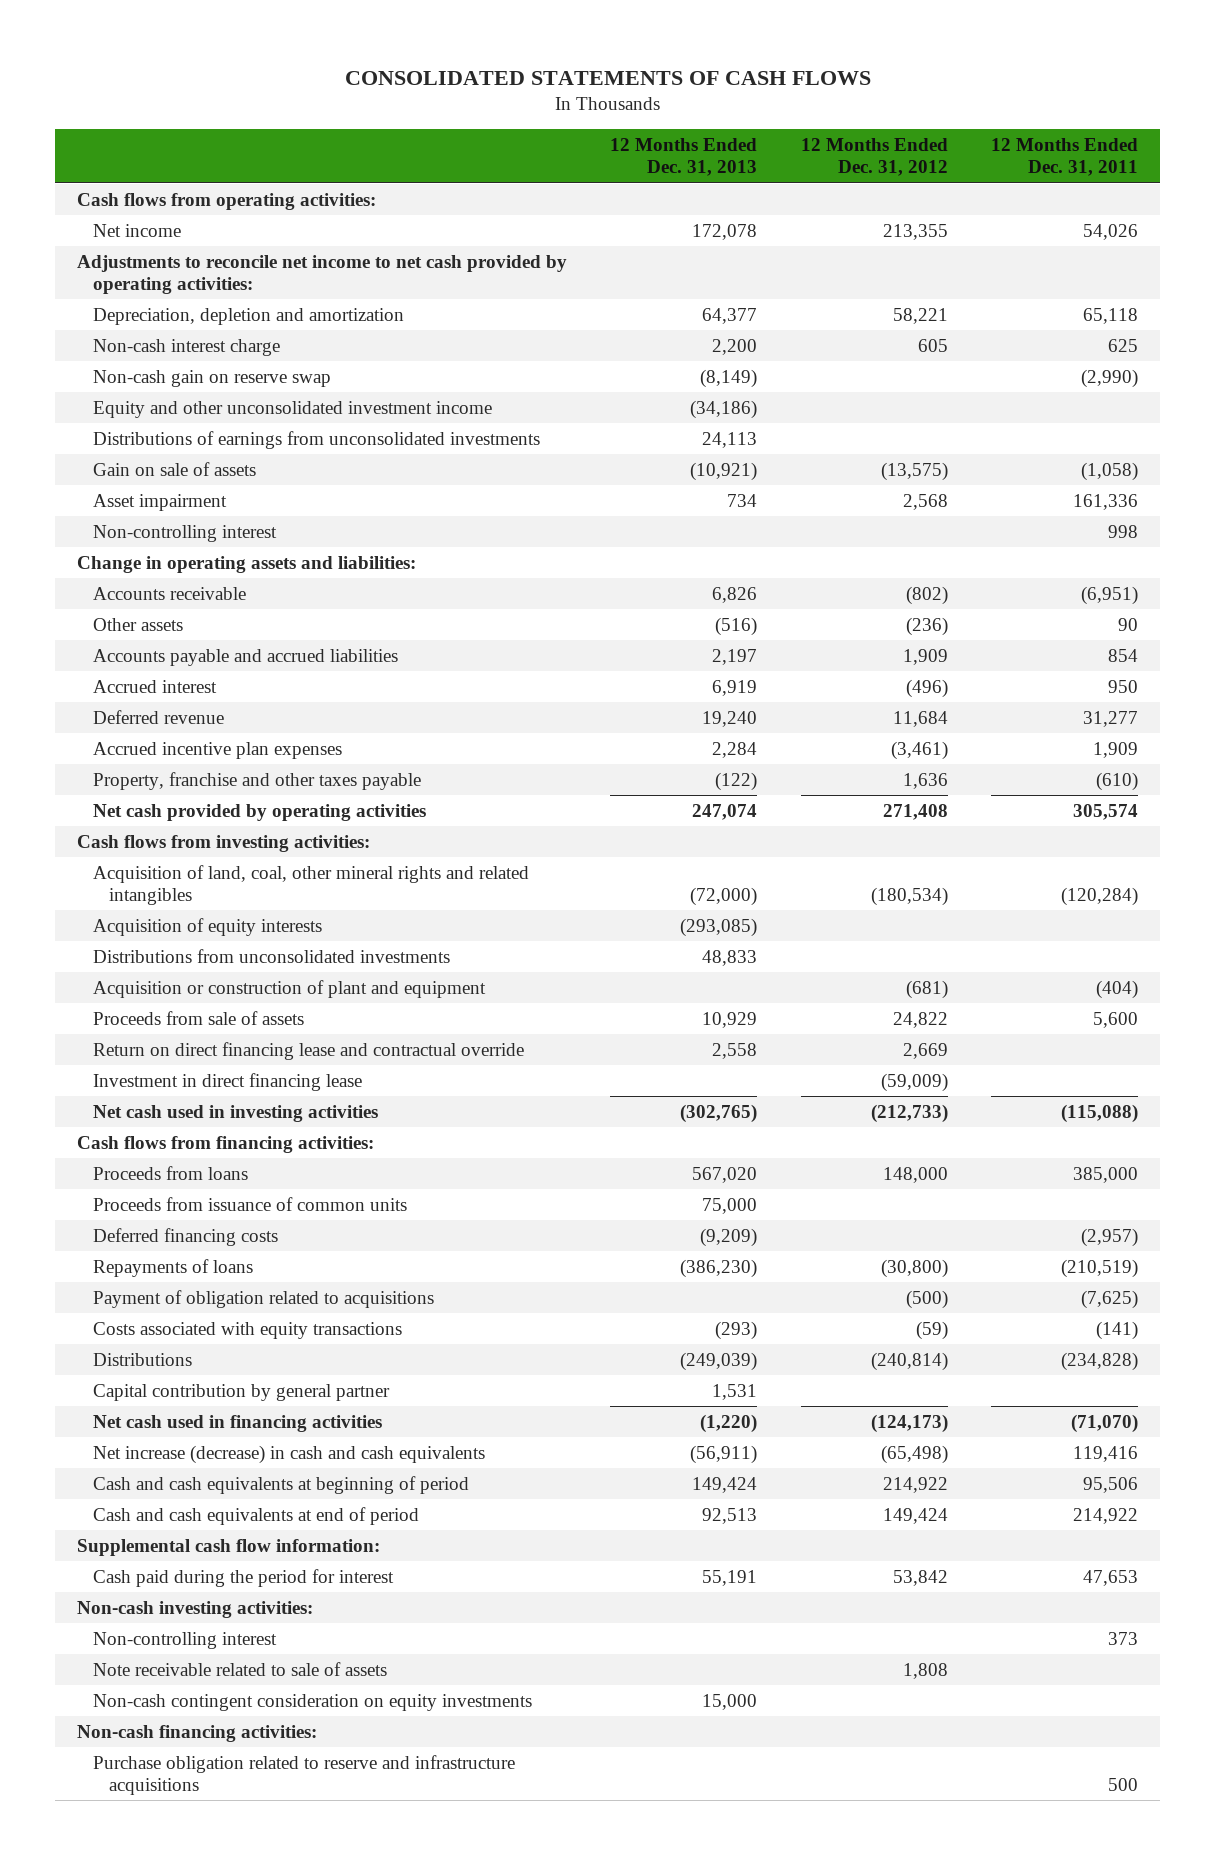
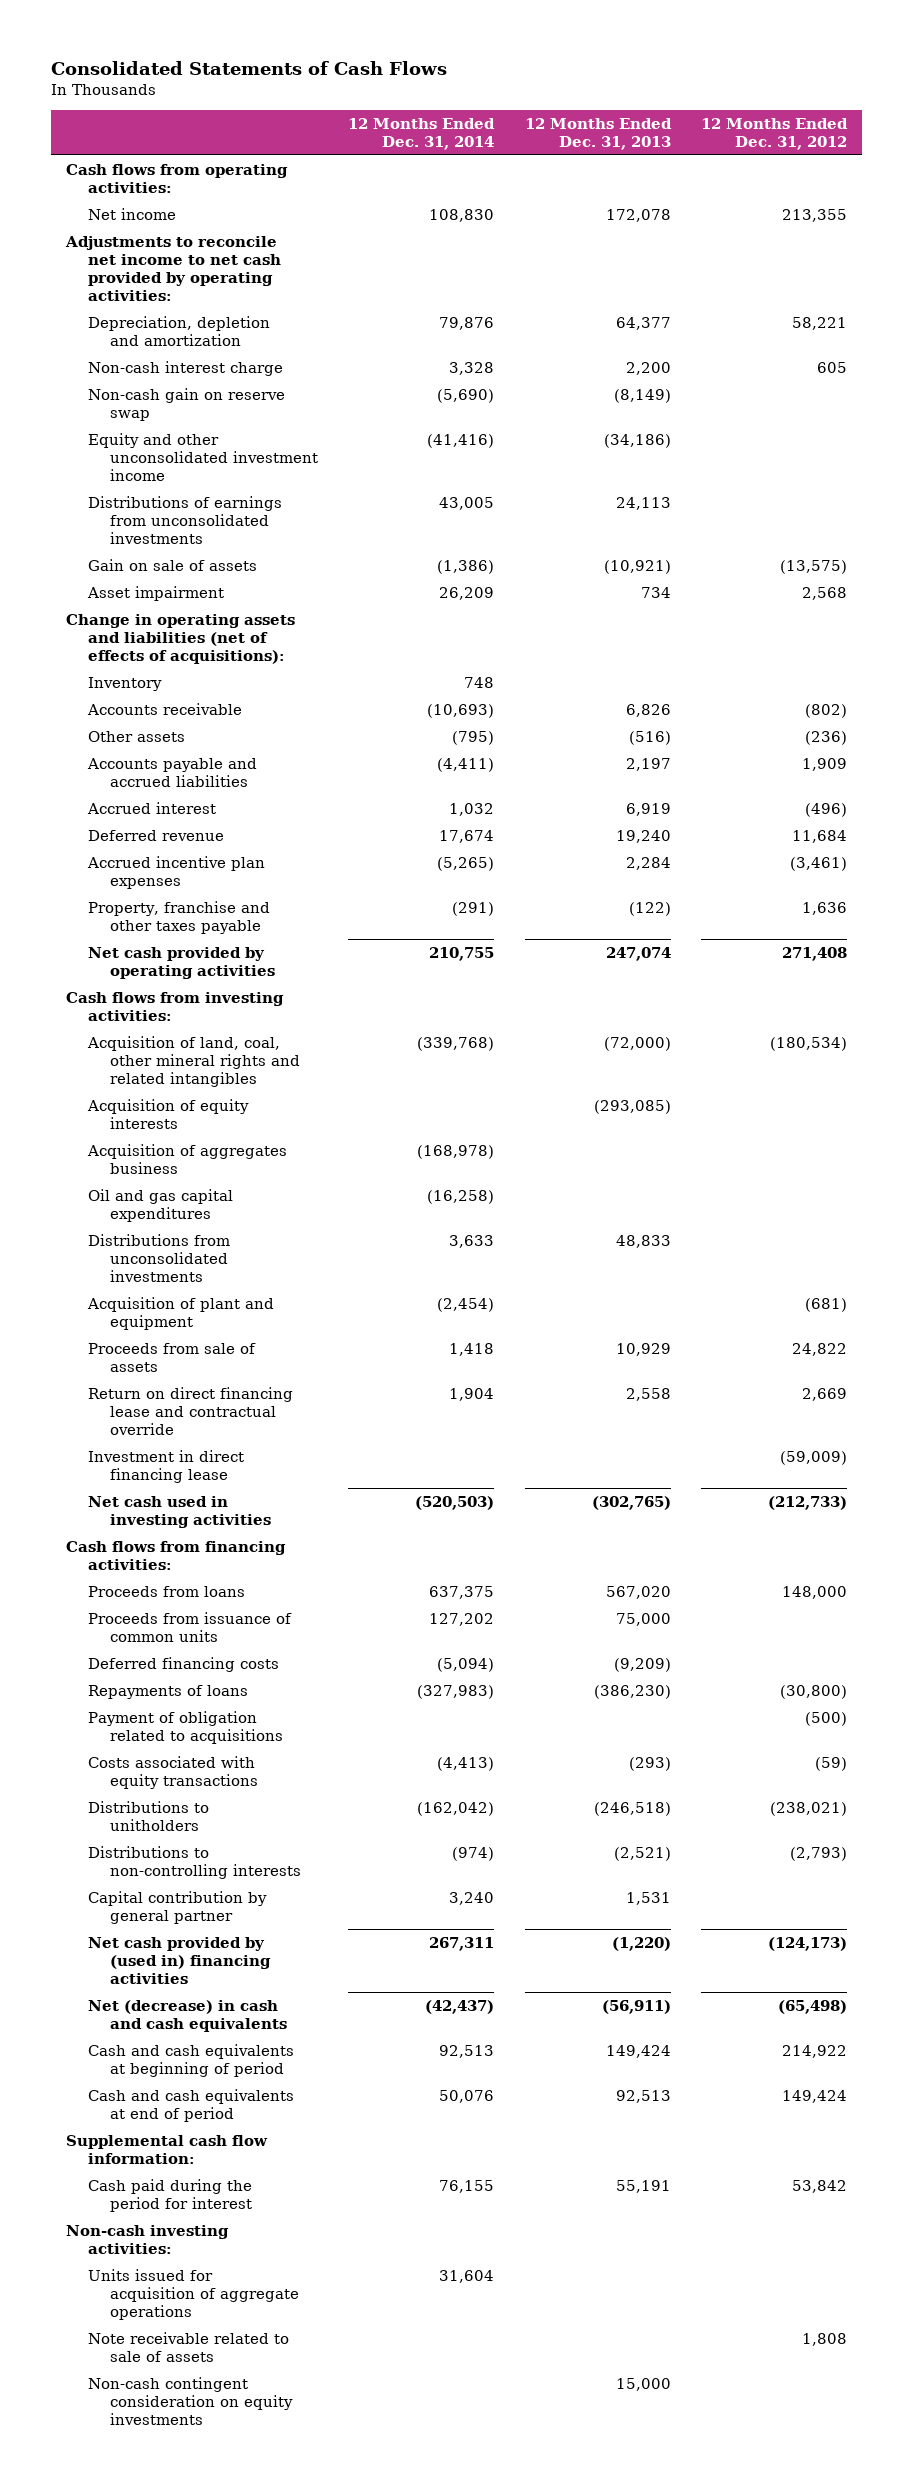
[344,70,871,85] CONSOLIDATED STATEMENTS OF CASH FLOWS -> [51,60,448,75] Consolidated Statements of Cash Flows
[991,137,1139,177] 12 Months Ended Dec. 31, 2011 -> none
none -> [348,118,496,150] 12 Months Ended Dec. 31, 2014
[93,524,278,542] Non-controlling interest -> none
[76,555,416,573] Change in operating assets and liabilities: -> [66,614,296,664] Change in operating assets and liabilities (net of effects of acquisitions):
none -> [88,677,163,692] Inventory
none -> [87,1144,288,1174] Acquisition of aggregates business
none -> [88,1189,234,1222] Oil and gas capital expenditures
[93,979,487,998] Acquisition or construction of plant and equipment -> [87,1297,275,1330] Acquisition of plant and equipment
[93,1352,193,1366] Distributions -> [88,1801,210,1831] Distributions to unitholders
[680,1351,758,1371] (249,039) -> [593,1802,671,1817] (246,518)
[870,1351,948,1371] (240,814) -> [770,1802,848,1817] (238,021)
none -> [88,1846,301,1879] Distributions to non-controlling interests
[93,1414,383,1432] Net cash used in financing activities -> [88,1937,271,1984] Net cash provided by (used in) financing activities
[93,1444,486,1464] Net increase (decrease) in cash and cash equivalents -> [88,2000,287,2032] Net (decrease) in cash and cash equivalents
[93,1631,278,1649] Non-controlling interest -> none
none -> [88,2269,299,2320] Units issued for acquisition of aggregate operations
[76,1724,317,1742] Non-cash financing activities: -> none
[93,1754,516,1796] Purchase obligation related to reserve and infrastructure acquisitions -> none

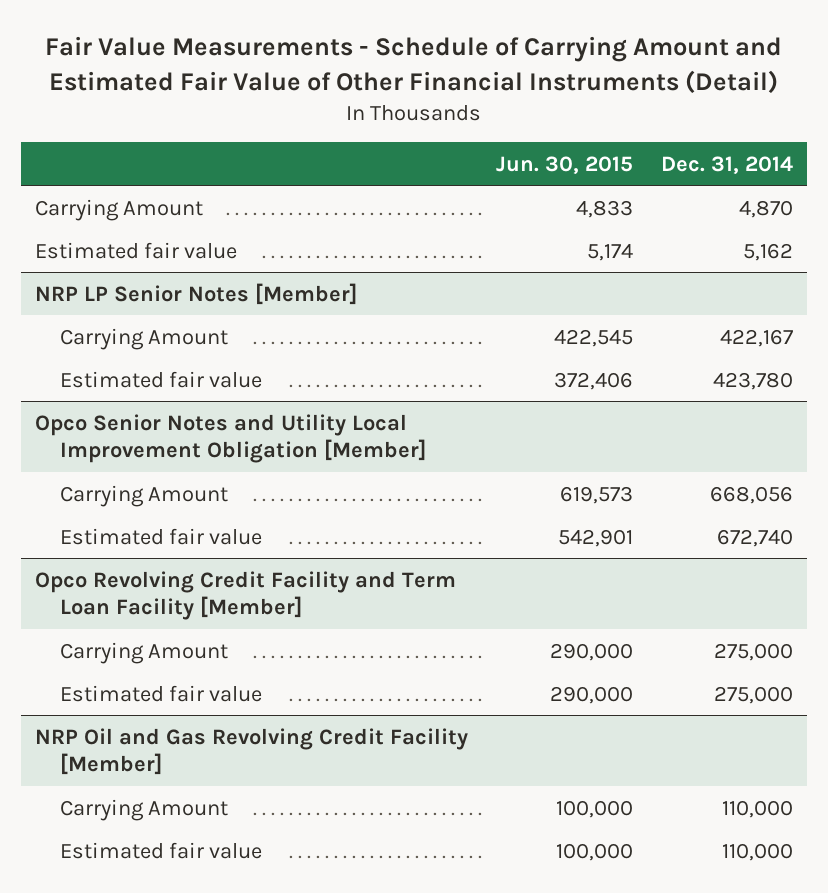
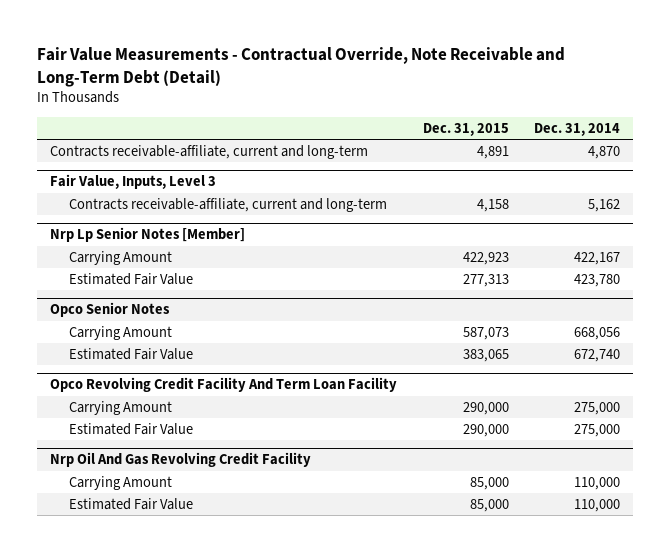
[45,36,783,94] Fair Value Measurements - Schedule of Carrying Amount and Estimated Fair Value of Other Financial Instruments (Detail) -> [37,47,566,87] Fair Value Measurements - Contractual Override, Note Receivable and Long-Term Debt (Detail)
[496,155,634,174] Jun. 30, 2015 -> none
none -> [422,122,509,136] Dec. 31, 2015
[34,198,203,221] Carrying Amount -> [50,144,369,159] Contracts receivable-affiliate, current and long-term
none -> [50,174,217,190] Fair Value, Inputs, Level 3
[34,241,237,259] Estimated fair value -> [69,197,388,212] Contracts receivable-affiliate, current and long-term
[34,282,357,305] NRP LP Senior Notes [Member] -> [50,227,246,243] Nrp Lp Senior Notes [Member]
[60,370,263,388] Estimated fair value -> [69,272,194,285] Estimated Fair Value
[34,413,427,464] Opco Senior Notes and Utility Local Improvement Obligation [Member] -> [50,302,171,318] Opco Senior Notes
[60,527,263,545] Estimated fair value -> [69,347,194,360] Estimated Fair Value
[34,570,456,621] Opco Revolving Credit Facility and Term Loan Facility [Member] -> [50,377,398,393] Opco Revolving Credit Facility And Term Loan Facility
[60,684,263,702] Estimated fair value -> [69,422,194,435] Estimated Fair Value
[34,727,468,776] NRP Oil and Gas Revolving Credit Facility [Member] -> [50,452,312,468] Nrp Oil And Gas Revolving Credit Facility
[60,841,263,859] Estimated fair value -> [69,497,194,510] Estimated Fair Value

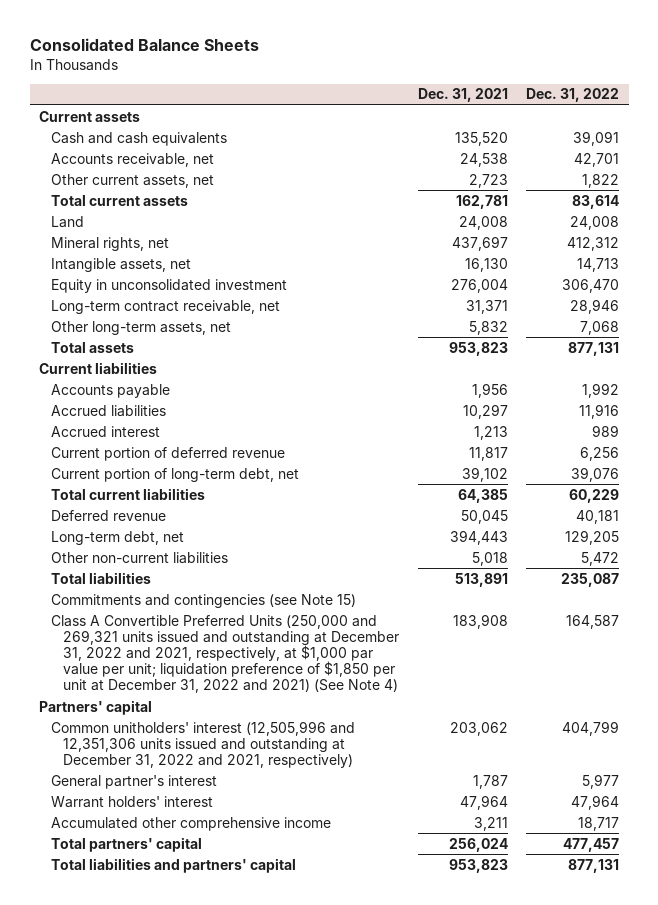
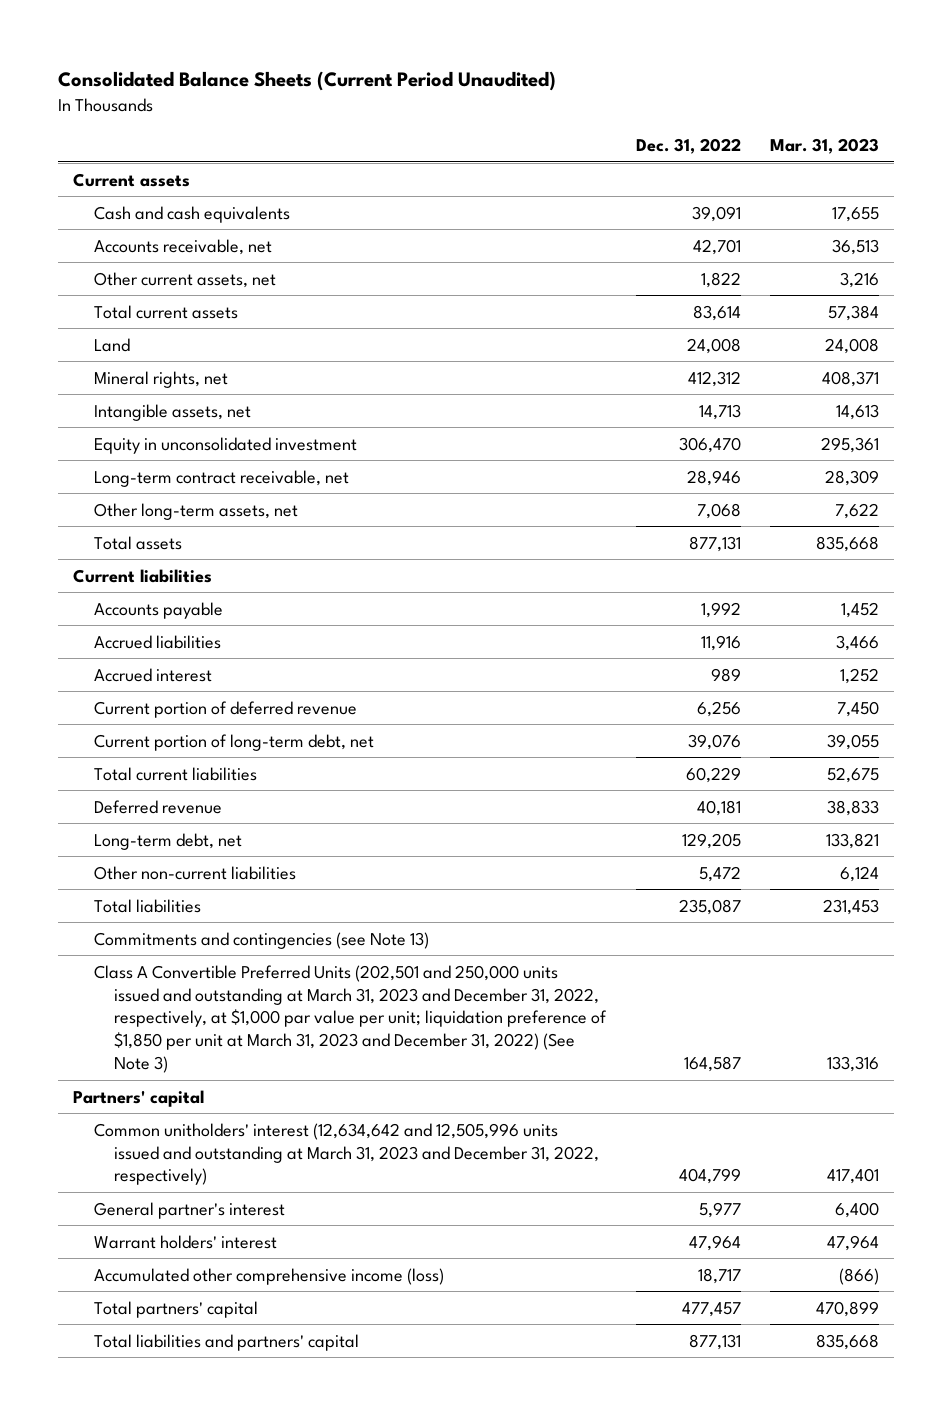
[29,38,259,52] Consolidated Balance Sheets -> [58,71,557,92] Consolidated Balance Sheets (Current Period Unaudited)
[417,88,508,103] Dec. 31, 2021 -> none
none -> [769,138,879,155] Mar. 31, 2023
[51,593,357,608] Commitments and contingencies (see Note 15) -> [93,931,429,949] Commitments and contingencies (see Note 13)
[51,614,400,694] Class A Convertible Preferred Units (250,000 and 269,321 units issued and outstanding at December 31, 2022 and 2021, respectively, at $1,000 par value per unit; liquidation preference of $1,850 per unit at December 31, 2022 and 2021) (See Note 4) -> [93,964,608,1074] Class A Convertible Preferred Units (202,501 and 250,000 units issued and outstanding at March 31, 2023 and December 31, 2022, respectively, at $1,000 par value per unit; liquidation preference of $1,850 per unit at March 31, 2023 and December 31, 2022) (See Note 3)
[51,720,356,768] Common unitholders' interest (12,505,996 and 12,351,306 units issued and outstanding at December 31, 2022 and 2021, respectively) -> [93,1122,600,1186] Common unitholders' interest (12,634,642 and 12,505,996 units issued and outstanding at March 31, 2023 and December 31, 2022, respectively)
[51,816,332,831] Accumulated other comprehensive income -> [93,1267,444,1285] Accumulated other comprehensive income (loss)

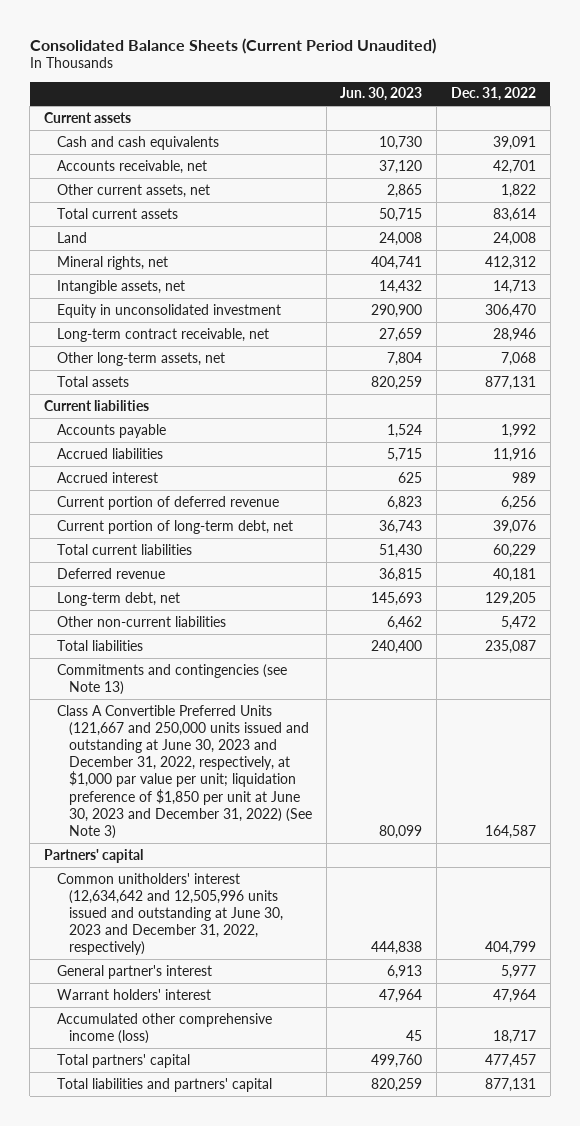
[769,138,879,155] Mar. 31, 2023 -> none
none -> [340,87,423,102] Jun. 30, 2023
[93,964,608,1074] Class A Convertible Preferred Units (202,501 and 250,000 units issued and outstanding at March 31, 2023 and December 31, 2022, respectively, at $1,000 par value per unit; liquidation preference of $1,850 per unit at March 31, 2023 and December 31, 2022) (See Note 3) -> [56,704,312,839] Class A Convertible Preferred Units (121,667 and 250,000 units issued and outstanding at June 30, 2023 and December 31, 2022, respectively, at $1,000 par value per unit; liquidation preference of $1,850 per unit at June 30, 2023 and December 31, 2022) (See Note 3)
[93,1122,600,1186] Common unitholders' interest (12,634,642 and 12,505,996 units issued and outstanding at March 31, 2023 and December 31, 2022, respectively) -> [56,872,283,956] Common unitholders' interest (12,634,642 and 12,505,996 units issued and outstanding at June 30, 2023 and December 31, 2022, respectively)

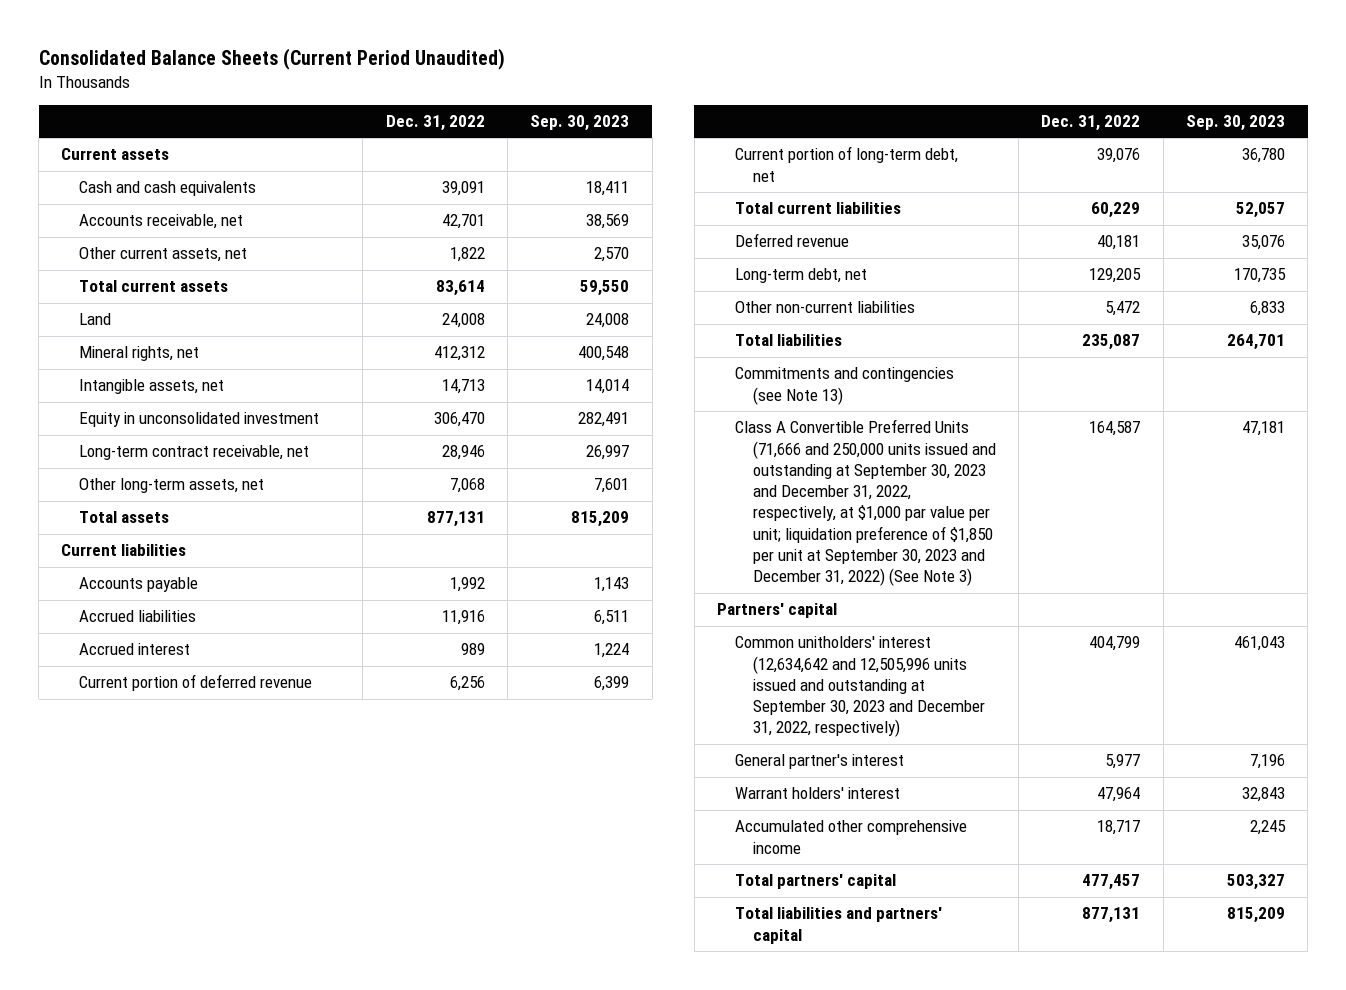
[340,87,423,102] Jun. 30, 2023 -> none
none -> [530,115,630,132] Sep. 30, 2023
[56,704,312,839] Class A Convertible Preferred Units (121,667 and 250,000 units issued and outstanding at June 30, 2023 and December 31, 2022, respectively, at $1,000 par value per unit; liquidation preference of $1,850 per unit at June 30, 2023 and December 31, 2022) (See Note 3) -> [734,419,996,587] Class A Convertible Preferred Units (71,666 and 250,000 units issued and outstanding at September 30, 2023 and December 31, 2022, respectively, at $1,000 par value per unit; liquidation preference of $1,850 per unit at September 30, 2023 and December 31, 2022) (See Note 3)
[56,872,283,956] Common unitholders' interest (12,634,642 and 12,505,996 units issued and outstanding at June 30, 2023 and December 31, 2022, respectively) -> [734,636,985,738] Common unitholders' interest (12,634,642 and 12,505,996 units issued and outstanding at September 30, 2023 and December 31, 2022, respectively)
[56,1012,272,1044] Accumulated other comprehensive income (loss) -> [734,820,967,854] Accumulated other comprehensive income

